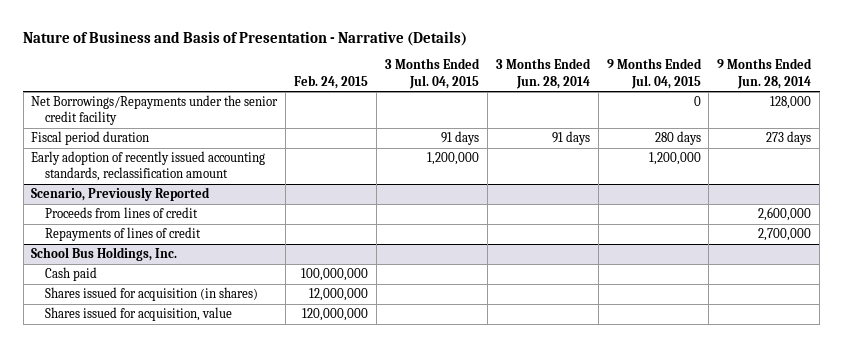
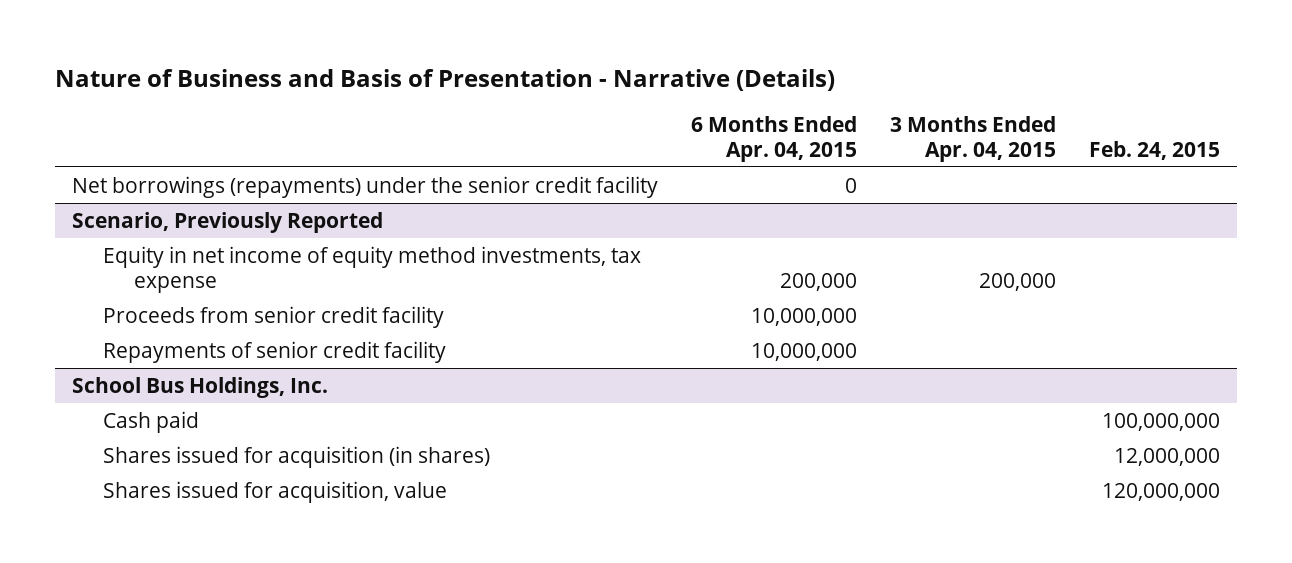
[385,58,481,89] 3 Months Ended Jul. 04, 2015 -> none
[495,58,591,89] 3 Months Ended Jun. 28, 2014 -> none
[606,58,702,89] 9 Months Ended Jul. 04, 2015 -> none
[717,58,813,89] 9 Months Ended Jun. 28, 2014 -> none
none -> [690,115,857,162] 6 Months Ended Apr. 04, 2015
none -> [890,115,1057,162] 3 Months Ended Apr. 04, 2015
[31,131,150,146] Fiscal period duration -> none
[31,151,266,182] Early adoption of recently issued accounting standards, reclassification amount -> none
[31,95,279,126] Net Borrowings/Repayments under the senior credit facility -> [71,175,658,198] Net borrowings (repayments) under the senior credit facility
none -> [103,245,642,293] Equity in net income of equity method investments, tax expense
[44,207,198,219] Proceeds from lines of credit -> [103,305,445,328] Proceeds from senior credit facility
[44,227,201,242] Repayments of lines of credit -> [103,340,447,363] Repayments of senior credit facility

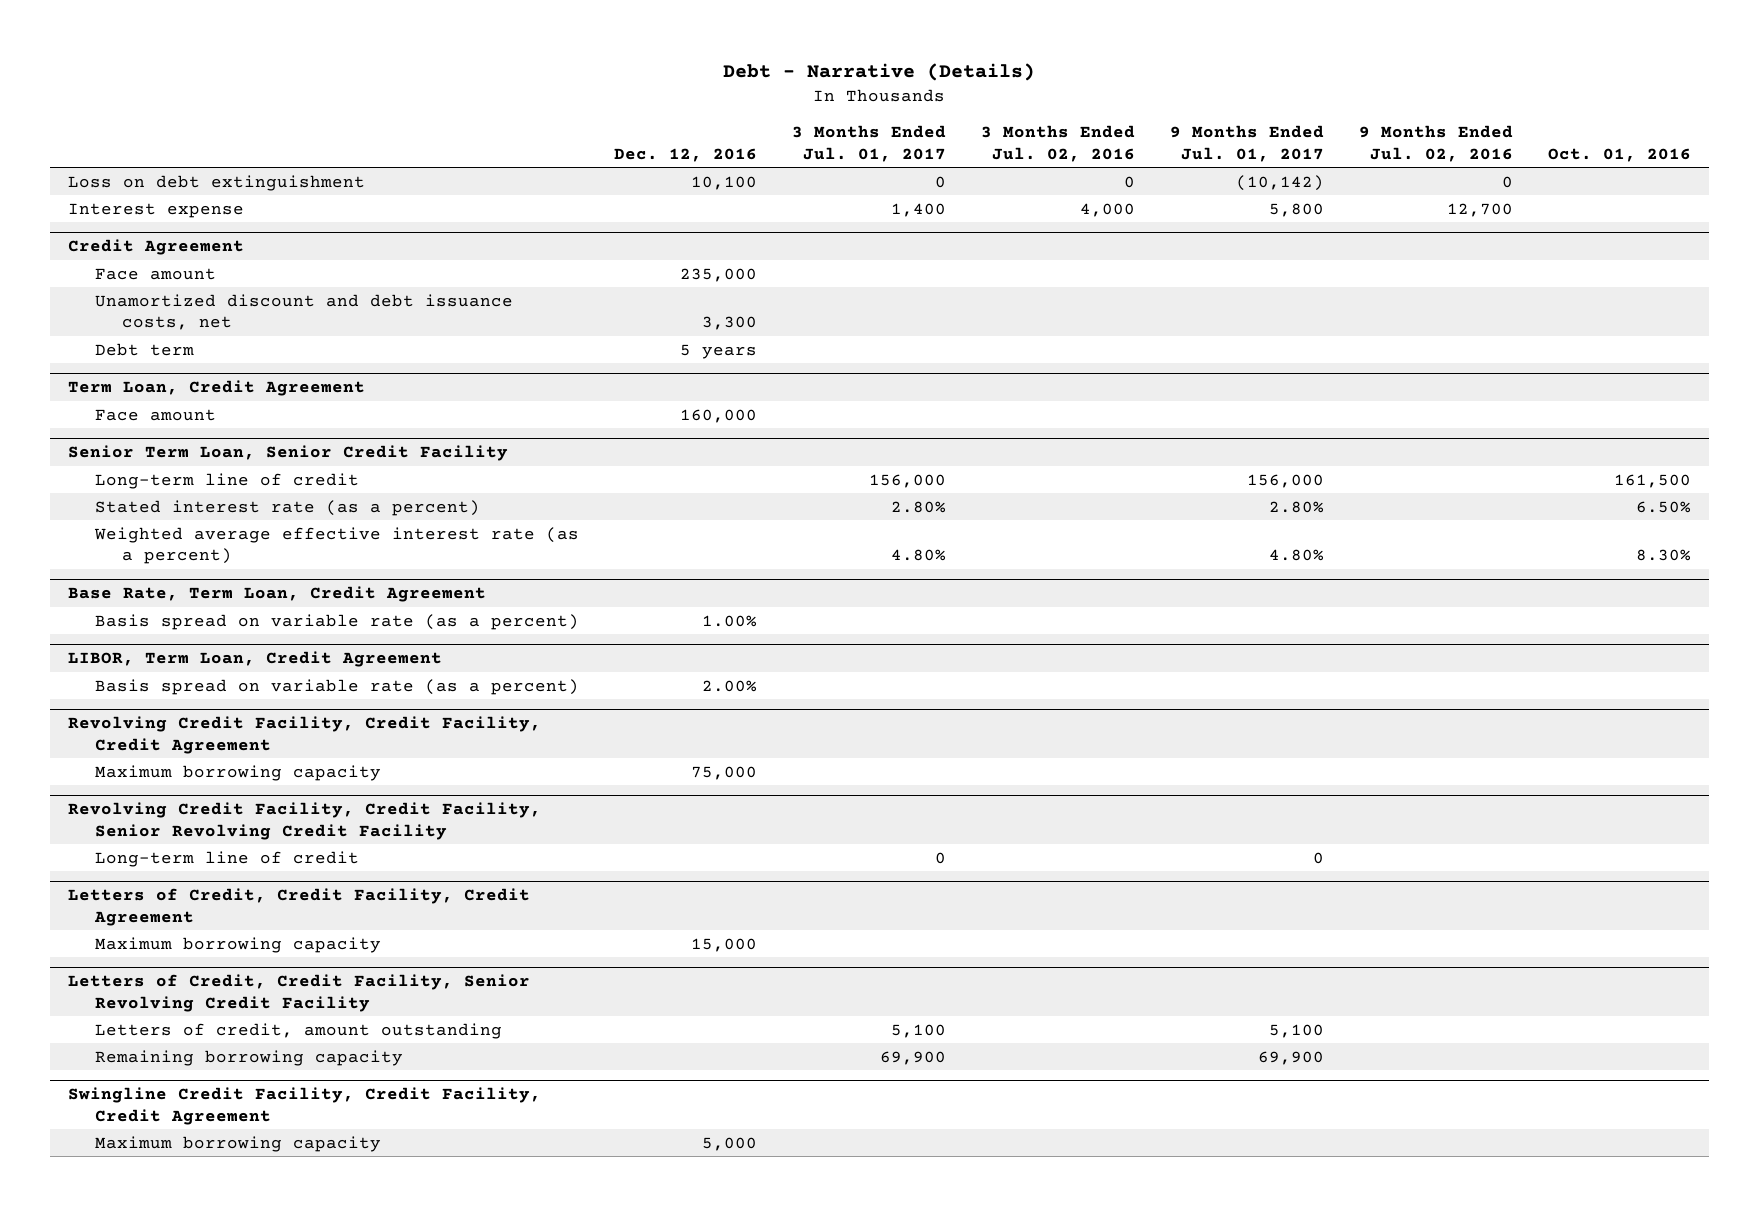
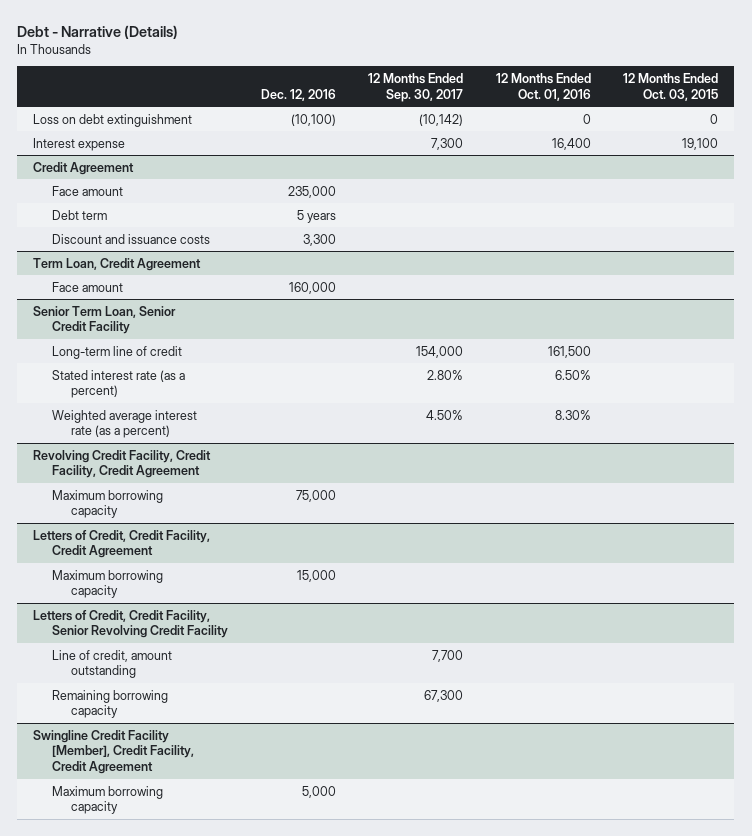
[791,125,946,162] 3 Months Ended Jul. 01, 2017 -> none
[980,125,1135,162] 3 Months Ended Jul. 02, 2016 -> none
[1170,125,1325,162] 9 Months Ended Jul. 01, 2017 -> none
[1359,125,1514,162] 9 Months Ended Jul. 02, 2016 -> none
[1548,147,1692,162] Oct. 01, 2016 -> none
none -> [368,73,464,102] 12 Months Ended Sep. 30, 2017
none -> [495,73,591,101] 12 Months Ended Oct. 01, 2016
none -> [623,73,719,101] 12 Months Ended Oct. 03, 2015
[690,175,757,190] 10,100 -> [290,113,336,126] (10,100)
[94,293,513,330] Unamortized discount and debt issuance costs, net -> none
none -> [52,233,211,244] Discount and issuance costs
[67,586,486,603] Base Rate, Term Loan, Credit Agreement -> none
[94,613,579,630] Basis spread on variable rate (as a percent) -> none
[67,651,442,668] LIBOR, Term Loan, Credit Agreement -> none
[94,678,579,695] Basis spread on variable rate (as a percent) -> none
[93,526,579,564] Weighted average effective interest rate (as a percent) -> [52,409,198,439] Weighted average interest rate (as a percent)
[67,802,541,840] Revolving Credit Facility, Credit Facility, Senior Revolving Credit Facility -> none
[94,850,359,867] Long-term line of credit -> none
[94,1022,502,1039] Letters of credit, amount outstanding -> [52,649,173,679] Line of credit, amount outstanding
[67,1087,541,1125] Swingline Credit Facility, Credit Facility, Credit Agreement -> [33,729,195,775] Swingline Credit Facility [Member], Credit Facility, Credit Agreement

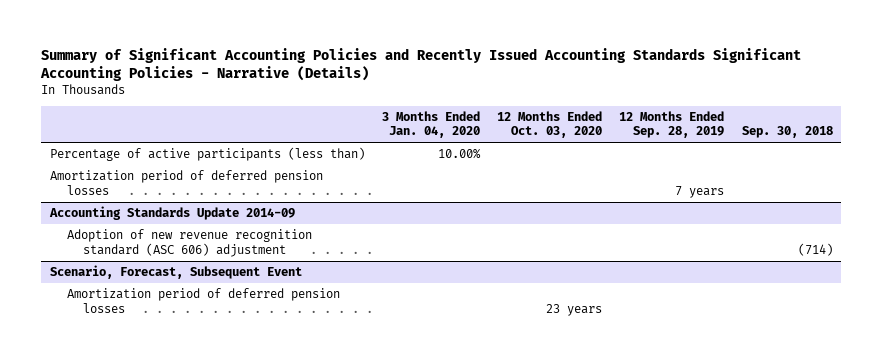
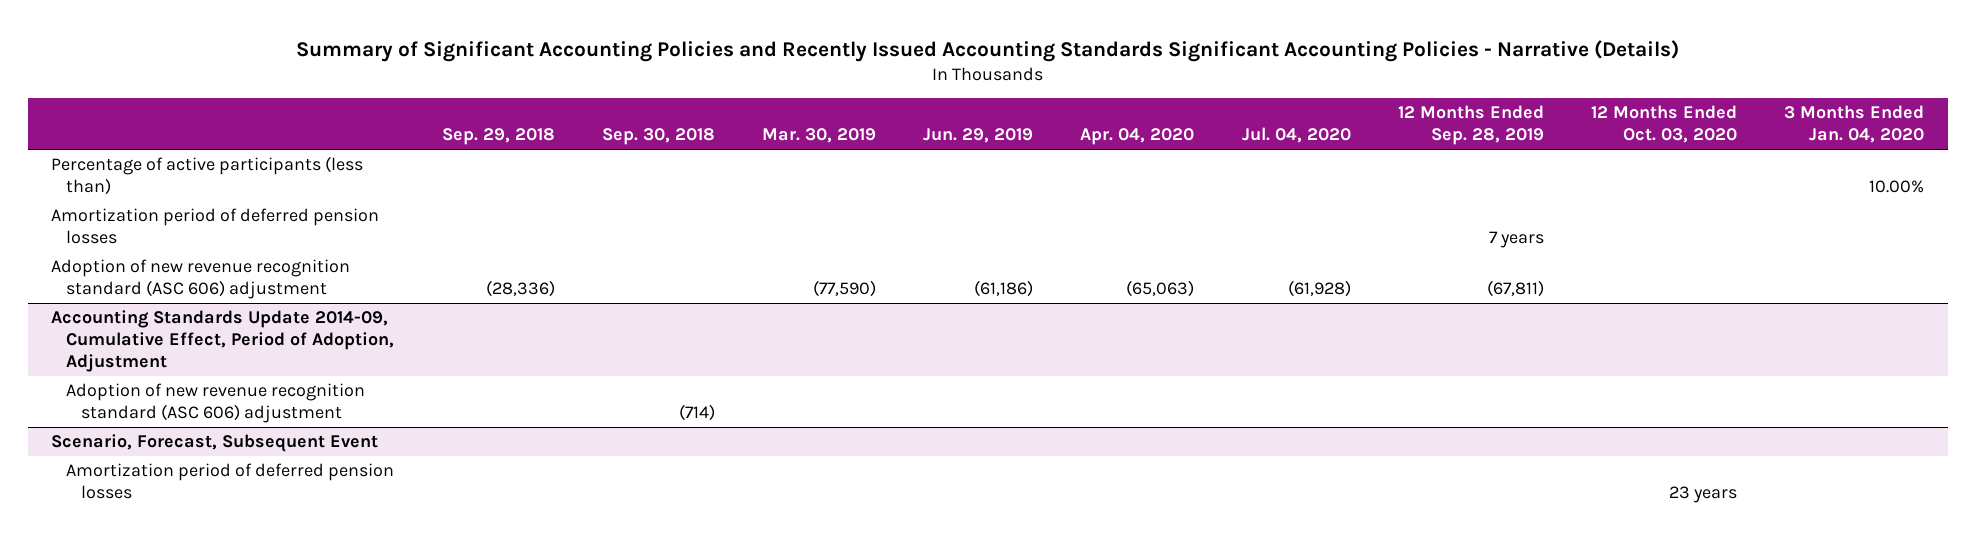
none -> [441,128,555,146] Sep. 29, 2018
none -> [761,128,876,144] Mar. 30, 2019
none -> [923,128,1034,144] Jun. 29, 2019
none -> [1080,128,1195,146] Apr. 04, 2020
none -> [1241,127,1351,144] Jul. 04, 2020
none -> [51,259,351,300] Adoption of new revenue recognition standard (ASC 606) adjustment
[48,206,295,221] Accounting Standards Update 2014-09 -> [51,310,395,373] Accounting Standards Update 2014-09, Cumulative Effect, Period of Adoption, Adjustment

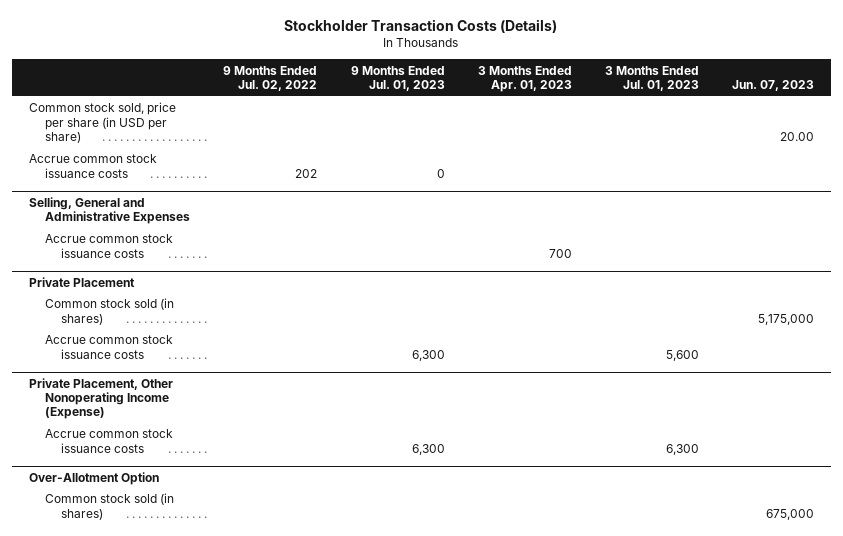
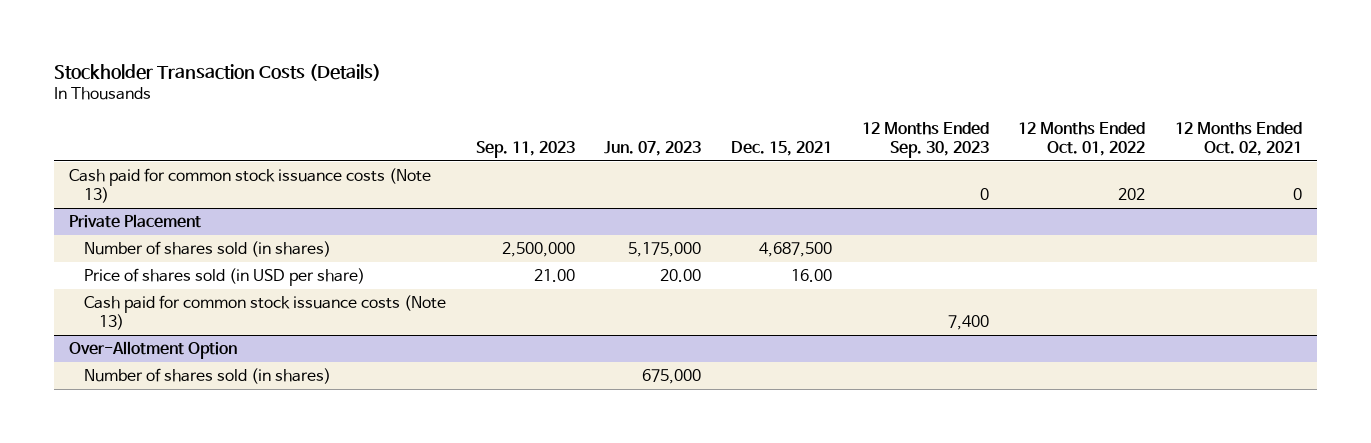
[223,65,318,91] 9 Months Ended Jul. 02, 2022 -> none
[350,65,445,91] 9 Months Ended Jul. 01, 2023 -> none
[477,65,572,92] 3 Months Ended Apr. 01, 2023 -> none
[604,65,699,91] 3 Months Ended Jul. 01, 2023 -> none
none -> [475,140,575,158] Sep. 11, 2023
none -> [730,140,832,156] Dec. 15, 2021
none -> [861,121,989,158] 12 Months Ended Sep. 30, 2023
none -> [1018,121,1146,156] 12 Months Ended Oct. 01, 2022
none -> [1174,121,1302,156] 12 Months Ended Oct. 02, 2021
[28,102,176,144] Common stock sold, price per share (in USD per share) -> none
[28,196,191,224] Selling, General and Administrative Expenses -> none
[45,234,174,258] Accrue common stock issuance costs -> none
[28,154,157,178] Accrue common stock issuance costs -> [68,167,431,204] Cash paid for common stock issuance costs (Note 13)
[28,377,173,420] Private Placement, Other Nonoperating Income (Expense) -> none
[45,429,174,453] Accrue common stock issuance costs -> none
[45,298,175,325] Common stock sold (in shares) -> [83,240,331,257] Number of shares sold (in shares)
none -> [83,267,365,286] Price of shares sold (in USD per share)
[45,335,174,359] Accrue common stock issuance costs -> [83,294,446,331] Cash paid for common stock issuance costs (Note 13)
[45,493,175,520] Common stock sold (in shares) -> [83,367,331,384] Number of shares sold (in shares)

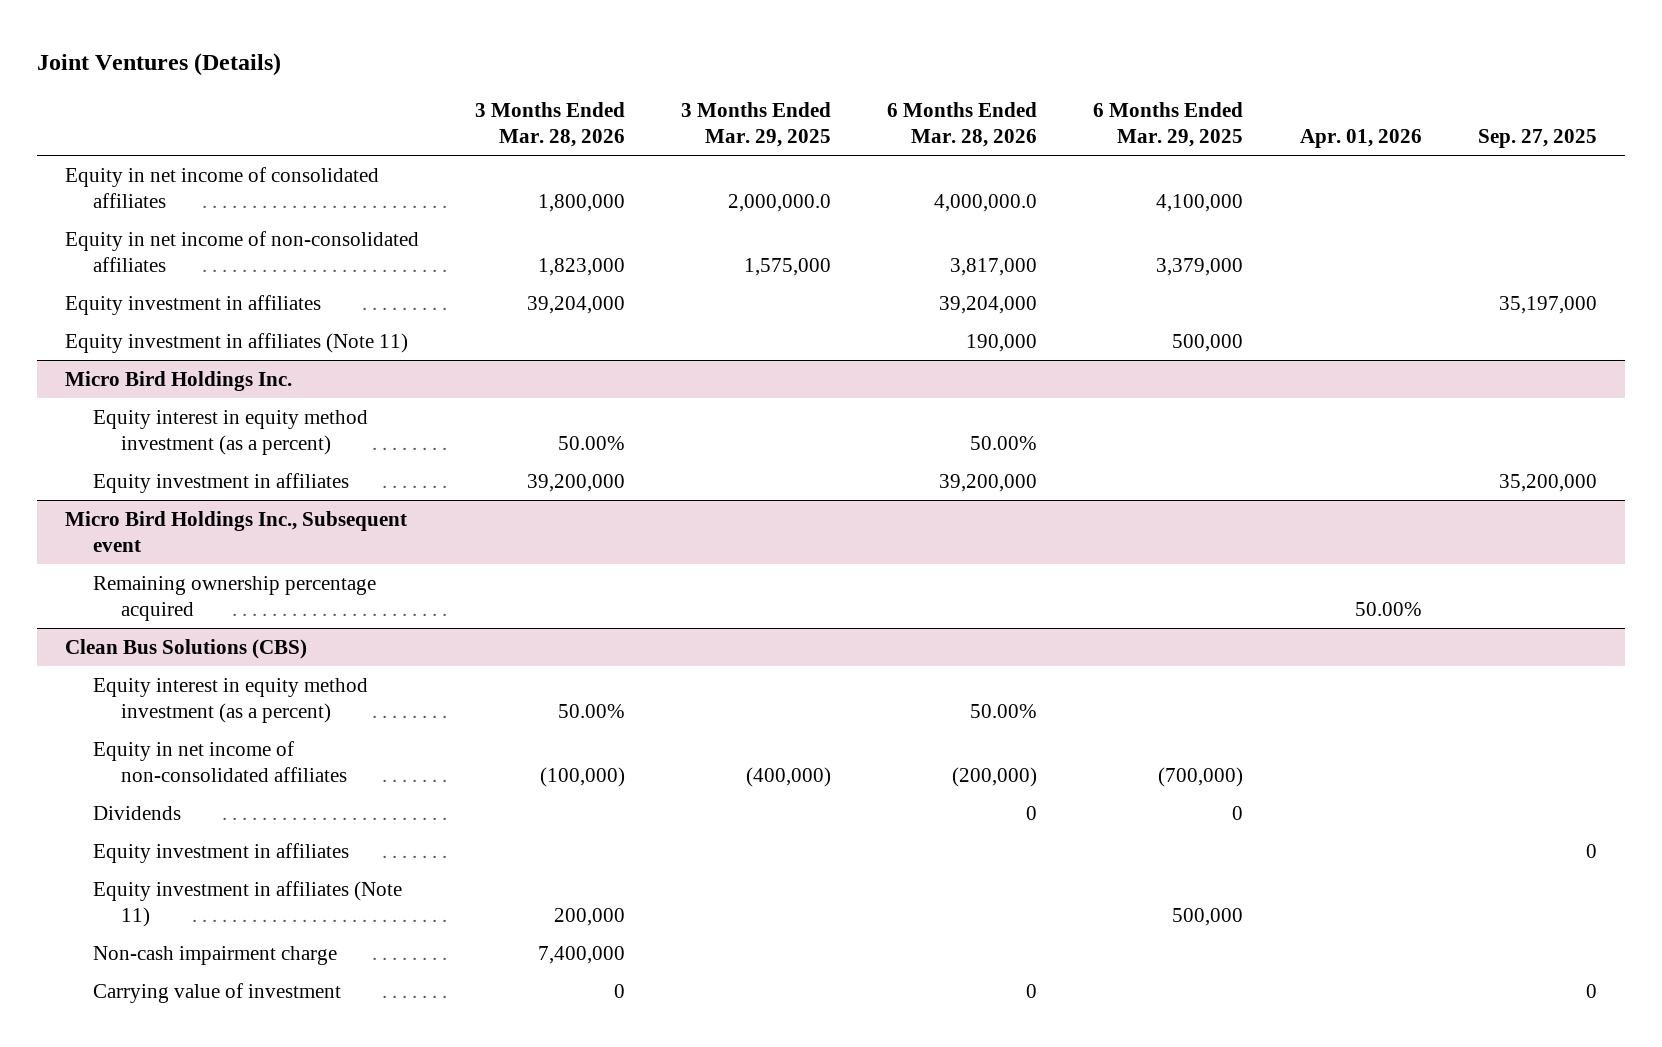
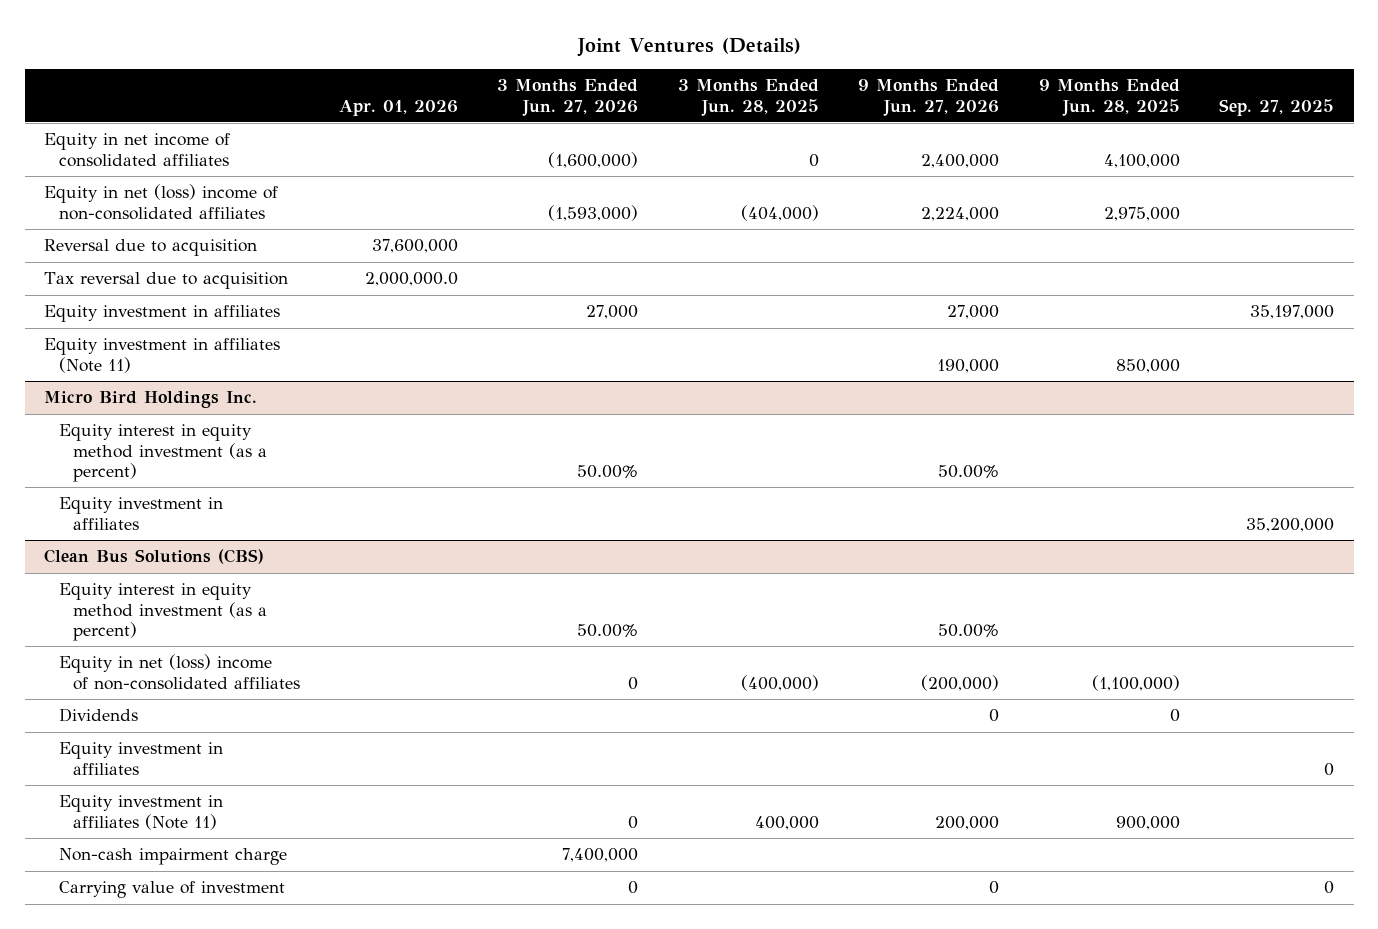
[475,101,626,147] 3 Months Ended Mar. 28, 2026 -> none
[681,101,832,147] 3 Months Ended Mar. 29, 2025 -> none
[887,101,1038,147] 6 Months Ended Mar. 28, 2026 -> none
[1093,101,1244,147] 6 Months Ended Mar. 29, 2025 -> none
none -> [497,79,639,116] 3 Months Ended Jun. 27, 2026
none -> [677,79,819,116] 3 Months Ended Jun. 28, 2025
none -> [858,79,1000,116] 9 Months Ended Jun. 27, 2026
none -> [1038,79,1180,116] 9 Months Ended Jun. 28, 2025
[65,230,420,273] Equity in net income of non-consolidated affiliates -> [44,184,279,220] Equity in net (loss) income of non-consolidated affiliates
none -> [44,239,258,257] Reversal due to acquisition
none -> [44,272,289,290] Tax reversal due to acquisition
[65,510,408,553] Micro Bird Holdings Inc., Subsequent event -> none
[93,575,377,622] Remaining ownership percentage acquired -> none
[93,740,348,783] Equity in net income of non-consolidated affiliates -> [58,654,300,690] Equity in net (loss) income of non-consolidated affiliates

